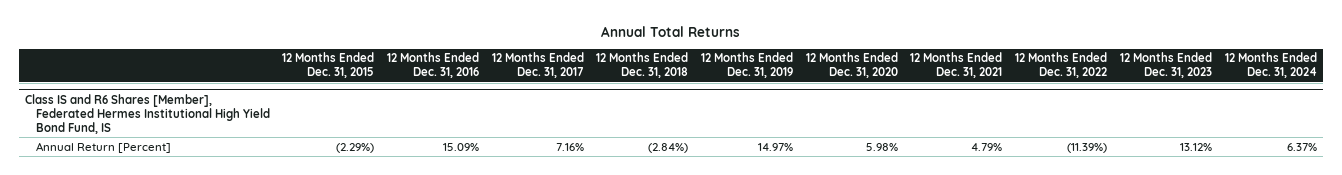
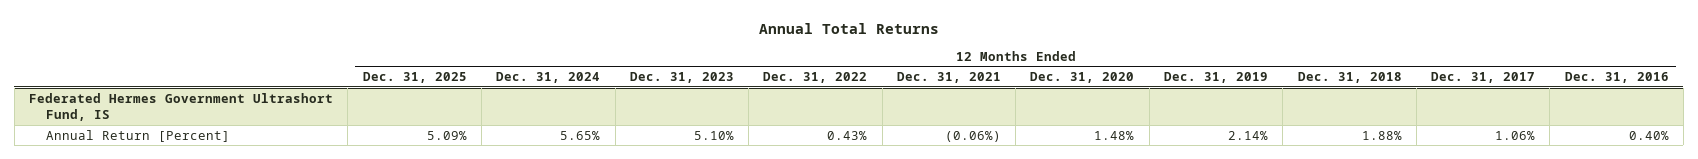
[282,52,375,79] 12 Months Ended Dec. 31, 2015 -> none
none -> [362,72,467,84] Dec. 31, 2025
[24,93,270,134] Class IS and R6 Shares [Member], Federated Hermes Institutional High Yield Bond Fund, IS -> none
none -> [29,92,334,122] Federated Hermes Government Ultrashort Fund, IS
[442,142,479,151] 15.09% -> [1628,130,1669,140] 0.40%
[555,142,584,151] 7.16% -> [1495,130,1536,140] 1.06%
[648,142,689,153] (2.84%) -> [1361,130,1402,140] 1.88%
[758,142,794,151] 14.97% -> [1228,130,1269,140] 2.14%
[865,142,898,151] 5.98% -> [1094,130,1135,140] 1.48%
[971,142,1003,151] 4.79% -> [944,130,1001,142] (0.06%)
[1067,142,1108,153] (11.39%) -> [827,130,868,140] 0.43%
[1179,142,1212,151] 13.12% -> [693,130,734,140] 5.10%
[1286,142,1317,151] 6.37% -> [560,130,601,140] 5.65%

